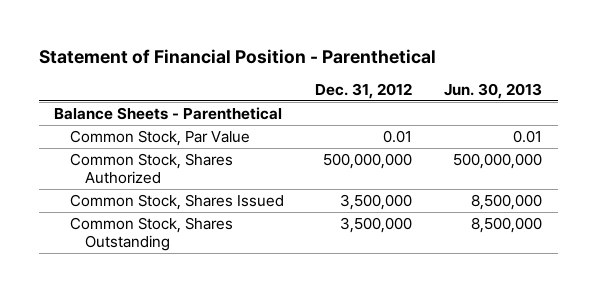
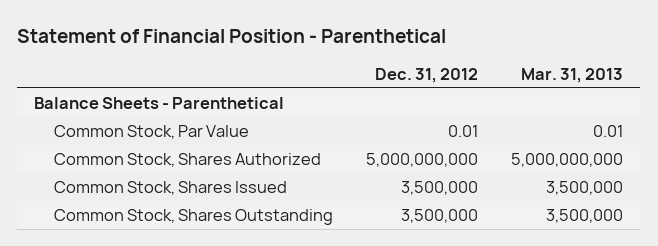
[444,83,543,100] Jun. 30, 2013 -> none
none -> [521,67,624,83] Mar. 31, 2013
[323,152,413,169] 500,000,000 -> [366,153,479,168] 5,000,000,000

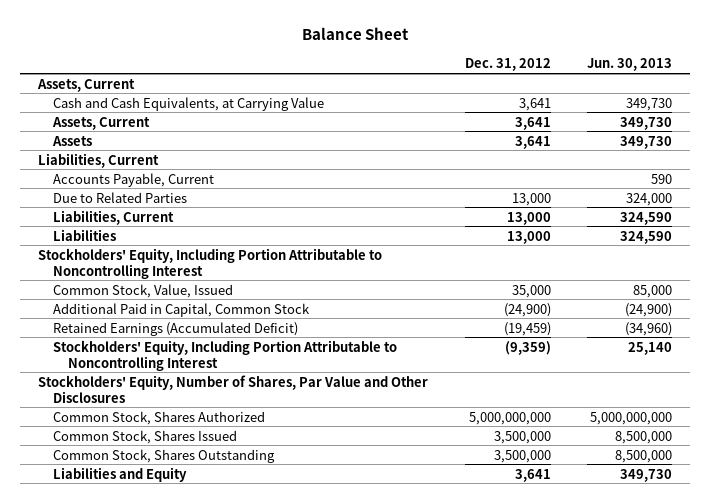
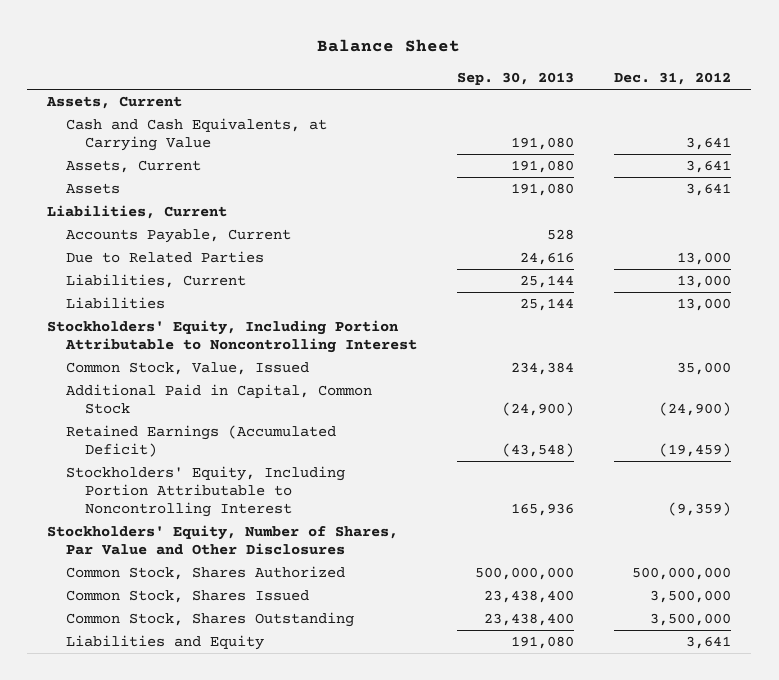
[587,58,673,72] Jun. 30, 2013 -> none
none -> [457,72,575,86] Sep. 30, 2013
[468,411,551,425] 5,000,000,000 -> [632,566,732,580] 500,000,000

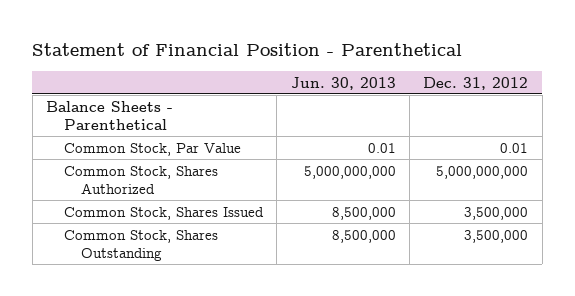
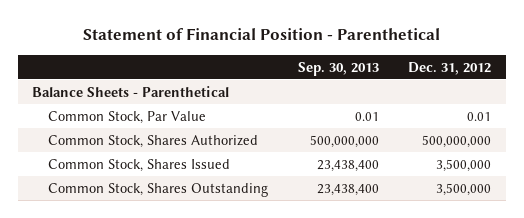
[290,76,396,90] Jun. 30, 2013 -> none
none -> [297,61,379,76] Sep. 30, 2013
[436,165,529,179] 5,000,000,000 -> [422,134,492,148] 500,000,000

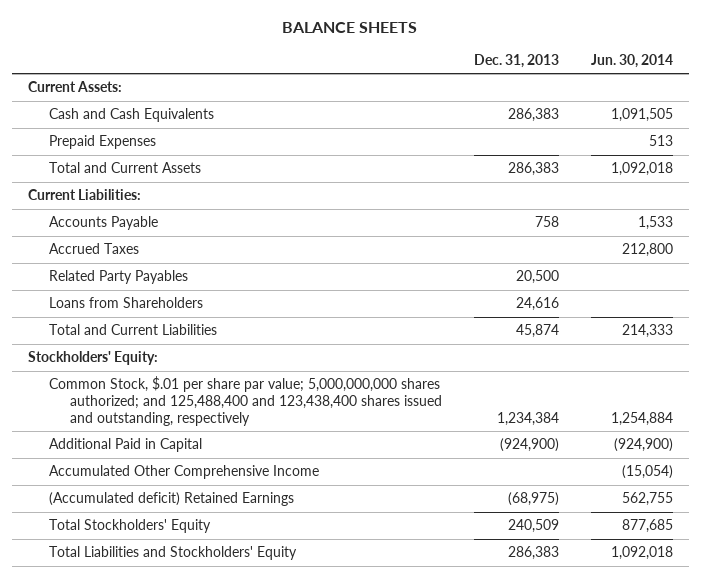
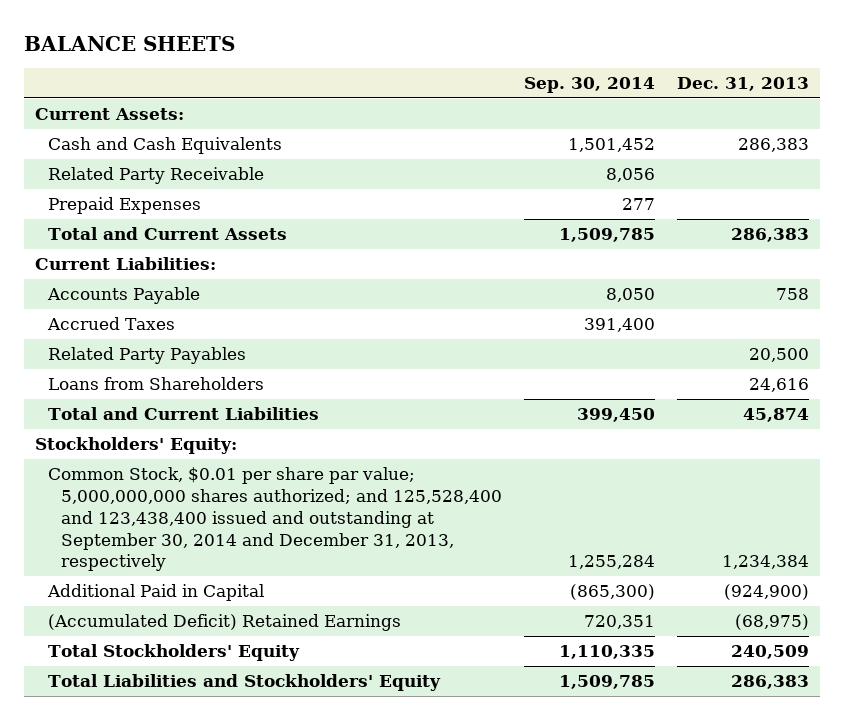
[590,53,673,68] Jun. 30, 2014 -> none
none -> [524,77,656,94] Sep. 30, 2014
none -> [48,167,265,185] Related Party Receivable
[49,376,443,426] Common Stock, $.01 per share par value; 5,000,000,000 shares authorized; and 125,488,400 and 123,438,400 shares issued and outstanding, respectively -> [48,467,503,572] Common Stock, $0.01 per share par value; 5,000,000,000 shares authorized; and 125,528,400 and 123,438,400 issued and outstanding at September 30, 2014 and December 31, 2013, respectively
[49,465,320,480] Accumulated Other Comprehensive Income -> none
[49,492,295,507] (Accumulated deficit) Retained Earnings -> [48,614,402,632] (Accumulated Deficit) Retained Earnings

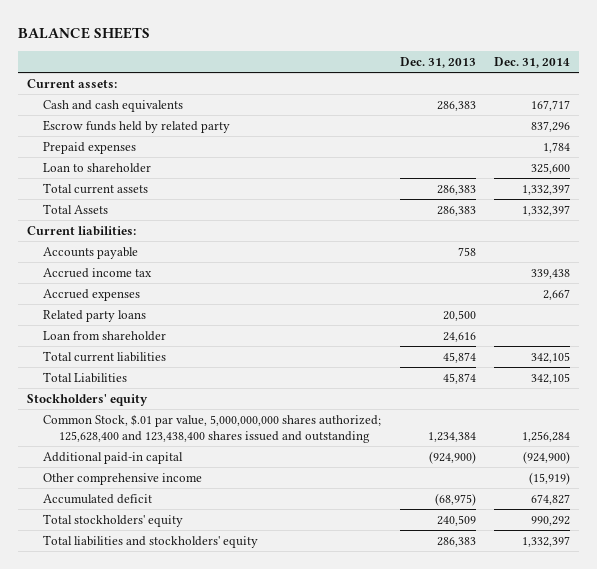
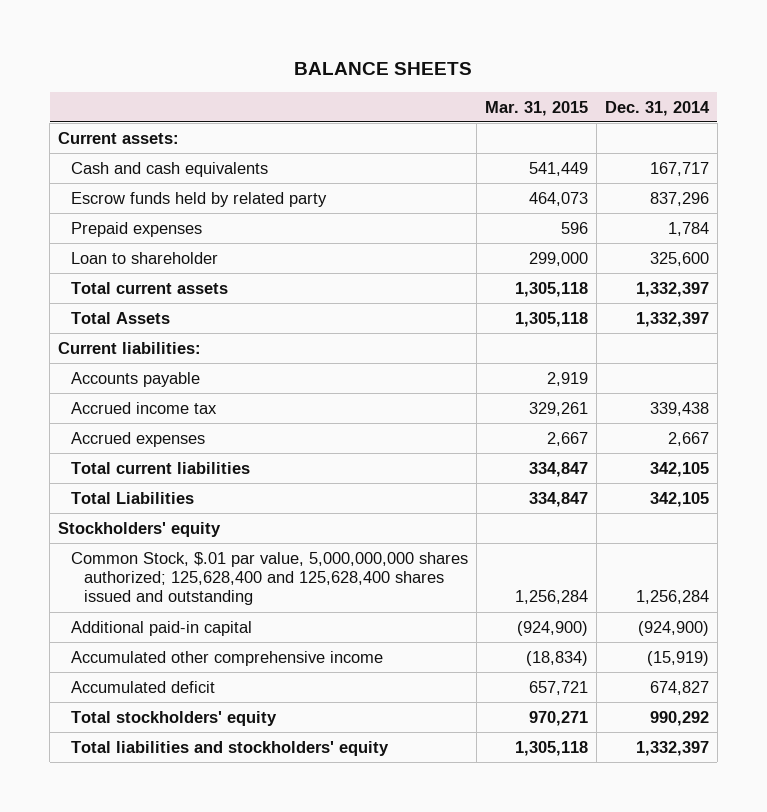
[399,56,476,68] Dec. 31, 2013 -> none
none -> [484,100,588,116] Mar. 31, 2015
[43,309,147,322] Related party loans -> none
[43,330,167,341] Loan from shareholder -> none
[43,413,382,444] Common Stock, $.01 par value, 5,000,000,000 shares authorized; 125,628,400 and 123,438,400 shares issued and outstanding -> [70,551,468,606] Common Stock, $.01 par value, 5,000,000,000 shares authorized; 125,628,400 and 125,628,400 shares issued and outstanding
[43,472,203,485] Other comprehensive income -> [70,650,383,666] Accumulated other comprehensive income

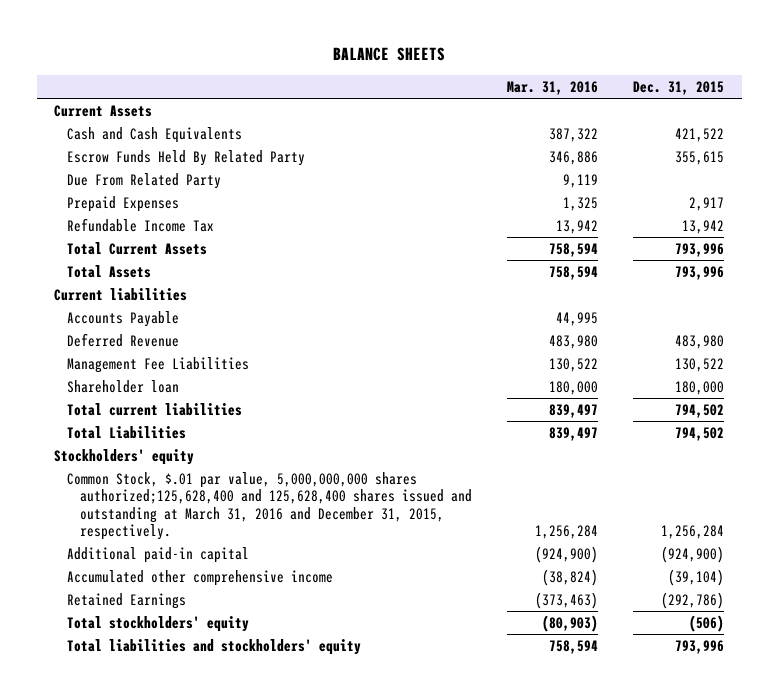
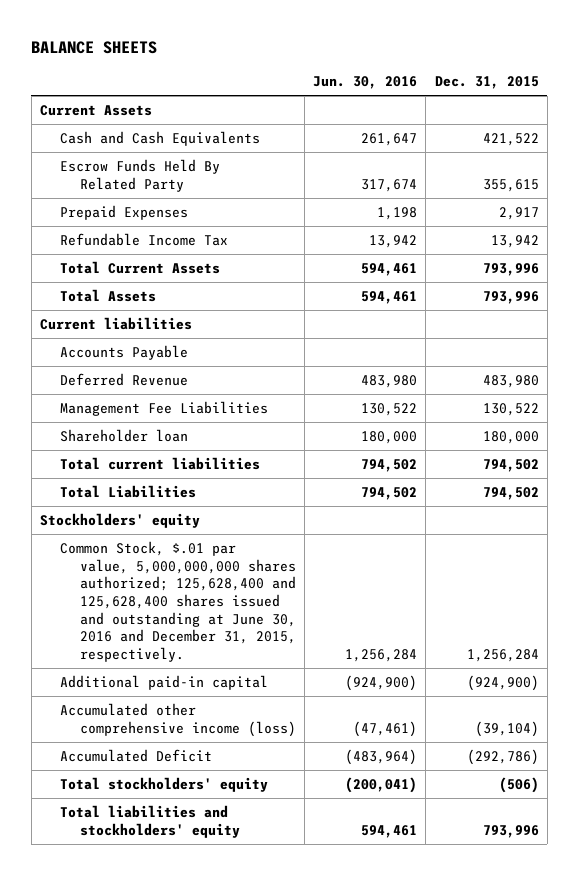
[507,81,599,96] Mar. 31, 2016 -> none
none -> [313,76,418,90] Jun. 30, 2016
[67,172,222,189] Due From Related Party -> none
[67,471,473,541] Common Stock, $.01 par value, 5,000,000,000 shares authorized;125,628,400 and 125,628,400 shares issued and outstanding at March 31, 2016 and December 31, 2015, respectively. -> [59,540,296,663] Common Stock, $.01 par value, 5,000,000,000 shares authorized; 125,628,400 and 125,628,400 shares issued and outstanding at June 30, 2016 and December 31, 2015, respectively.
[67,569,334,586] Accumulated other comprehensive income -> [59,702,296,737] Accumulated other comprehensive income (loss)
[67,592,187,609] Retained Earnings -> [59,748,212,762] Accumulated Deficit

